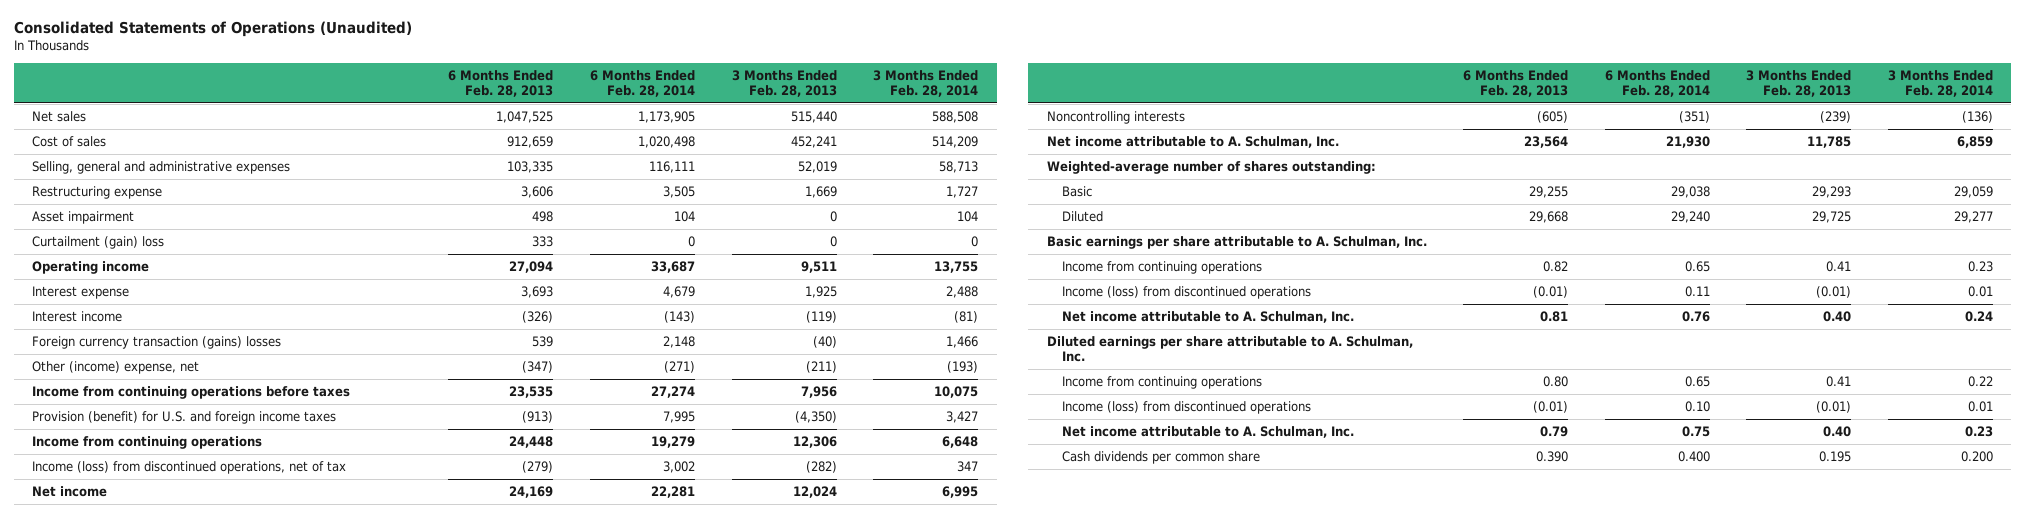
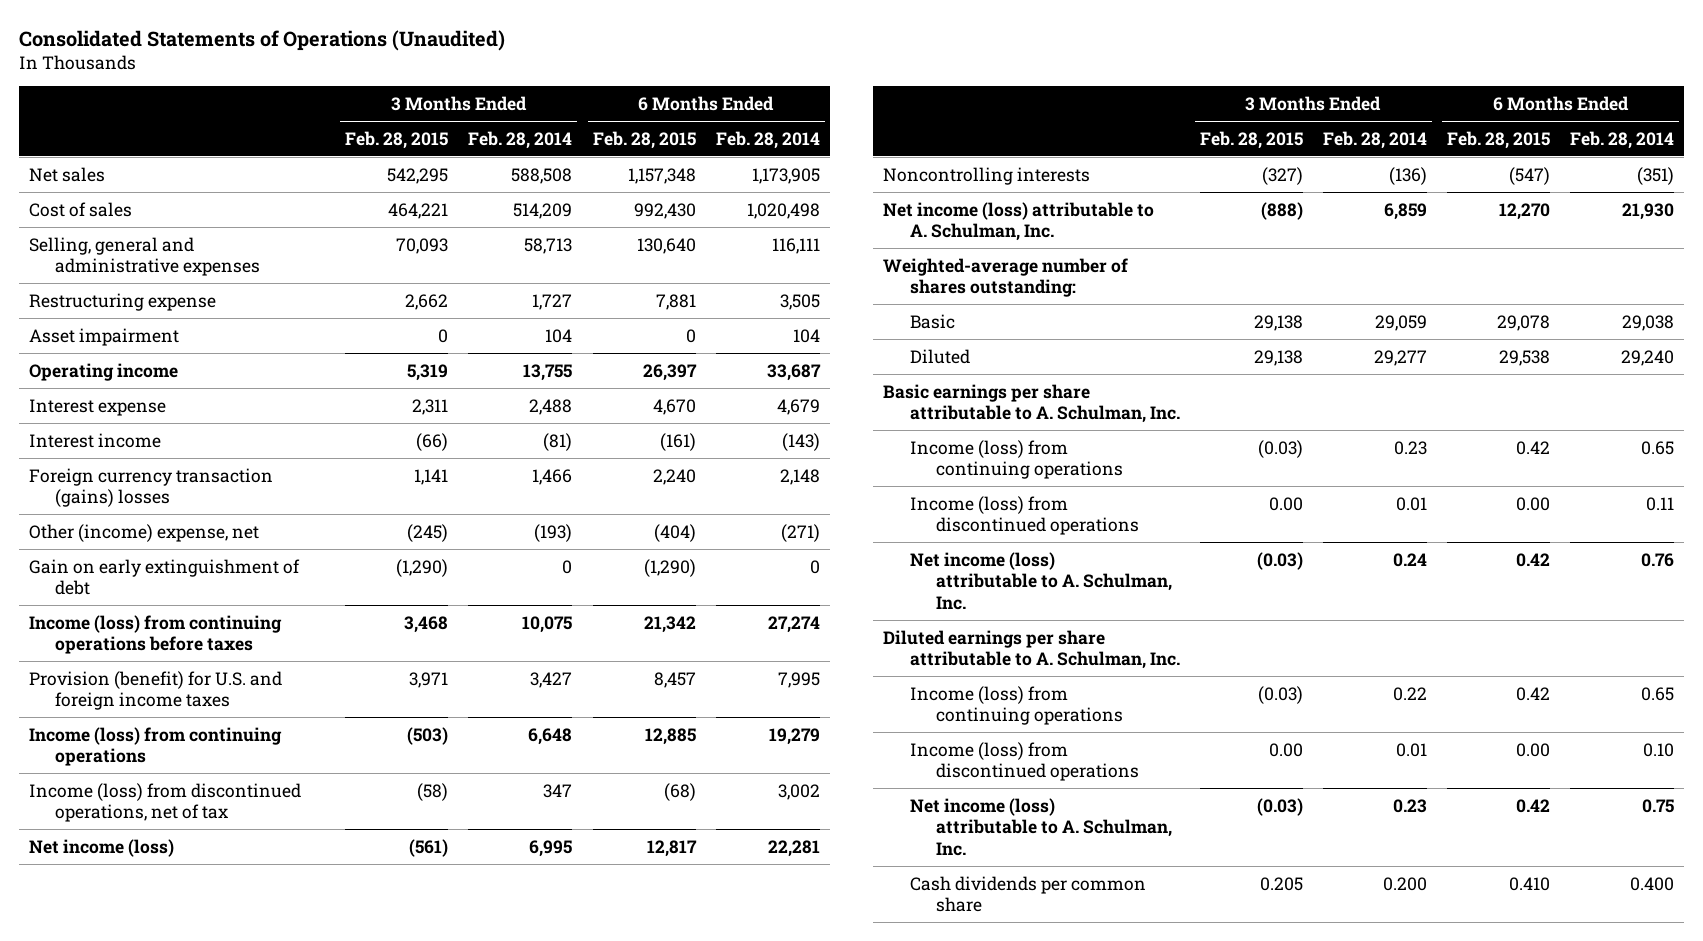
[448,70,554,98] 6 Months Ended Feb. 28, 2013 -> none
[731,70,837,98] 3 Months Ended Feb. 28, 2013 -> none
none -> [345,130,449,149] Feb. 28, 2015
none -> [592,130,696,149] Feb. 28, 2015
[31,236,164,250] Curtailment (gain) loss -> none
none -> [28,558,300,596] Gain on early extinguishment of debt
[31,386,350,400] Income from continuing operations before taxes -> [28,614,282,655] Income (loss) from continuing operations before taxes
[31,436,262,450] Income from continuing operations -> [28,726,282,767] Income (loss) from continuing operations
[31,486,107,498] Net income -> [28,838,174,857] Net income (loss)
[1046,136,1339,149] Net income attributable to A. Schulman, Inc. -> [883,201,1155,242] Net income (loss) attributable to A. Schulman, Inc.
[1062,261,1263,275] Income from continuing operations -> [909,439,1124,480] Income (loss) from continuing operations
[1062,311,1355,324] Net income attributable to A. Schulman, Inc. -> [909,551,1173,611] Net income (loss) attributable to A. Schulman, Inc.
[1062,376,1263,390] Income from continuing operations -> [909,685,1124,726] Income (loss) from continuing operations
[1062,426,1355,439] Net income attributable to A. Schulman, Inc. -> [909,797,1173,857] Net income (loss) attributable to A. Schulman, Inc.

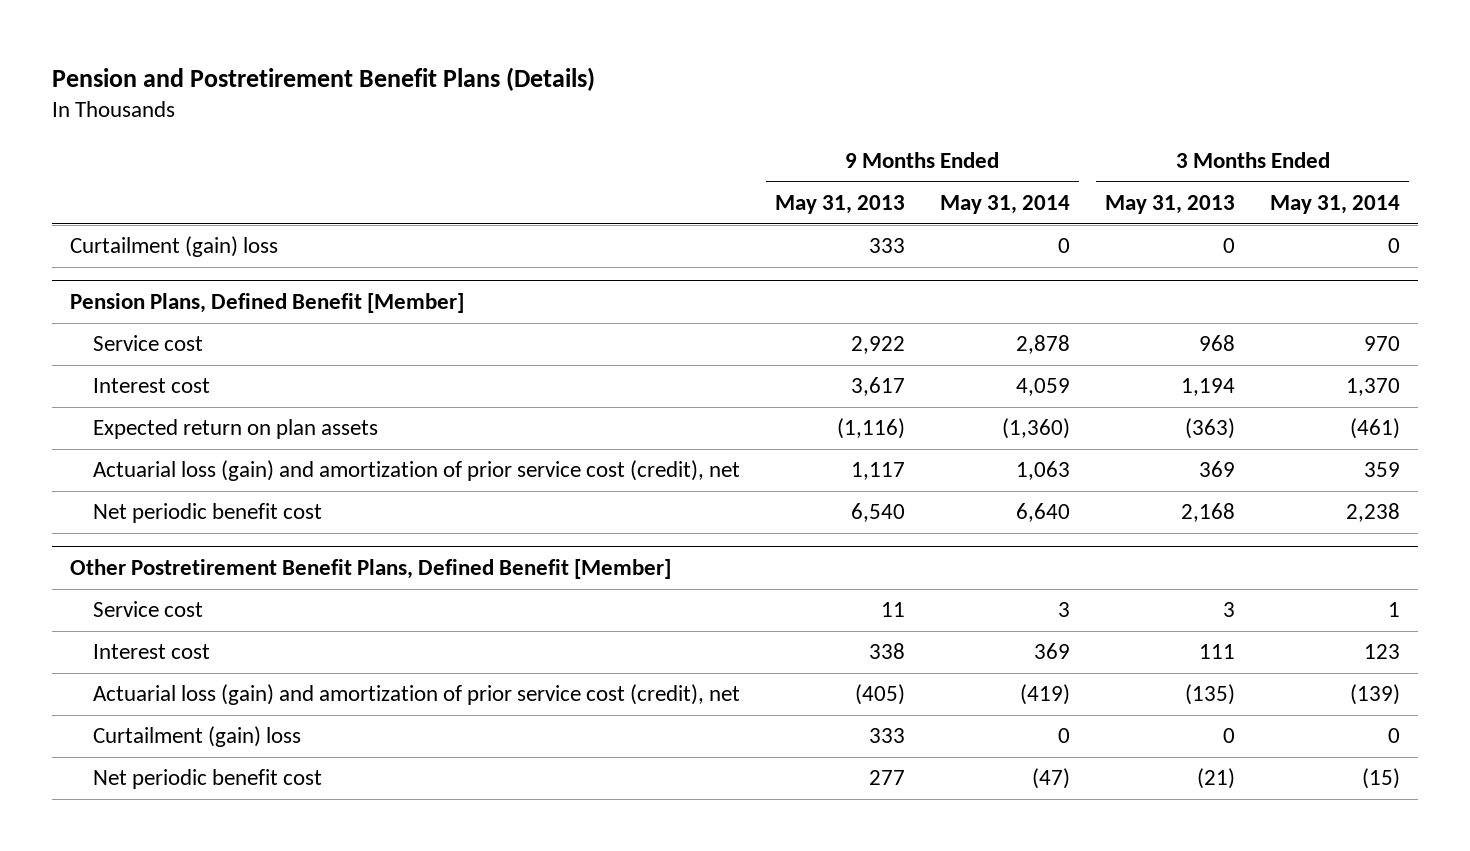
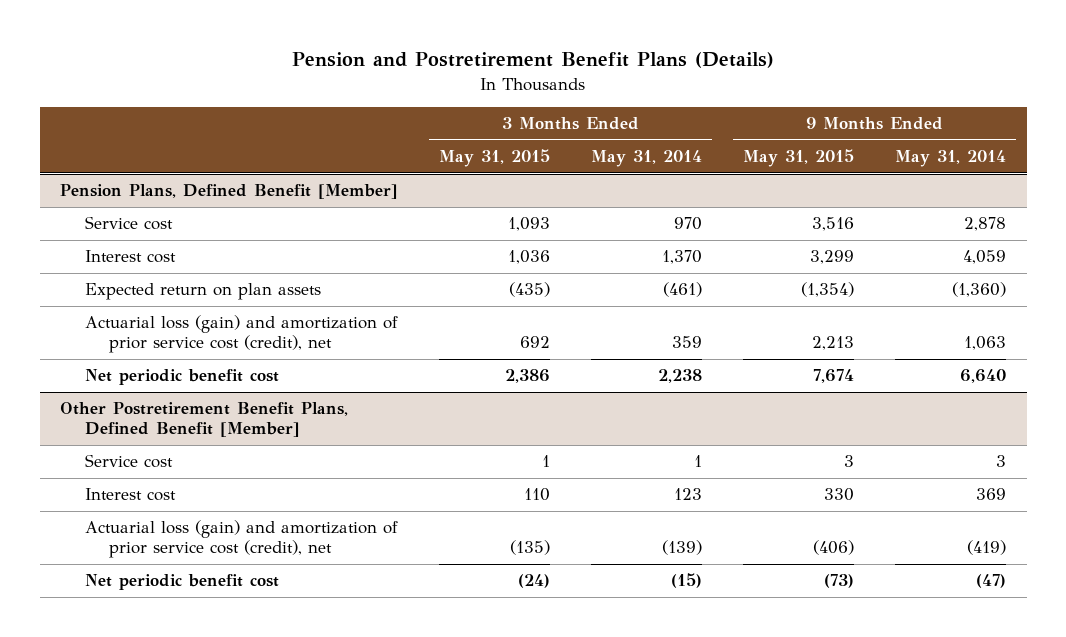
[774,195,905,215] May 31, 2013 -> none
[1105,195,1236,215] May 31, 2013 -> none
none -> [439,149,551,168] May 31, 2015
none -> [743,149,855,168] May 31, 2015
[69,236,278,258] Curtailment (gain) loss -> none
[92,726,301,748] Curtailment (gain) loss -> none

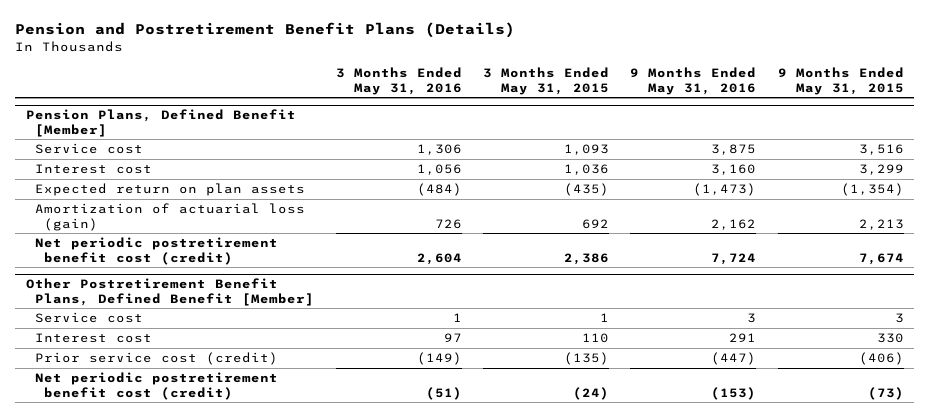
[591,150,703,168] May 31, 2014 -> none
[895,150,1007,168] May 31, 2014 -> none
none -> [335,66,462,95] 3 Months Ended May 31, 2016
none -> [630,66,757,95] 9 Months Ended May 31, 2016
[84,315,398,354] Actuarial loss (gain) and amortization of prior service cost (credit), net -> [35,203,306,231] Amortization of actuarial loss (gain)
[84,369,279,386] Net periodic benefit cost -> [35,237,279,265] Net periodic postretirement benefit cost (credit)
[84,520,398,559] Actuarial loss (gain) and amortization of prior service cost (credit), net -> [35,352,279,366] Prior service cost (credit)
[84,574,279,591] Net periodic benefit cost -> [35,372,279,400] Net periodic postretirement benefit cost (credit)

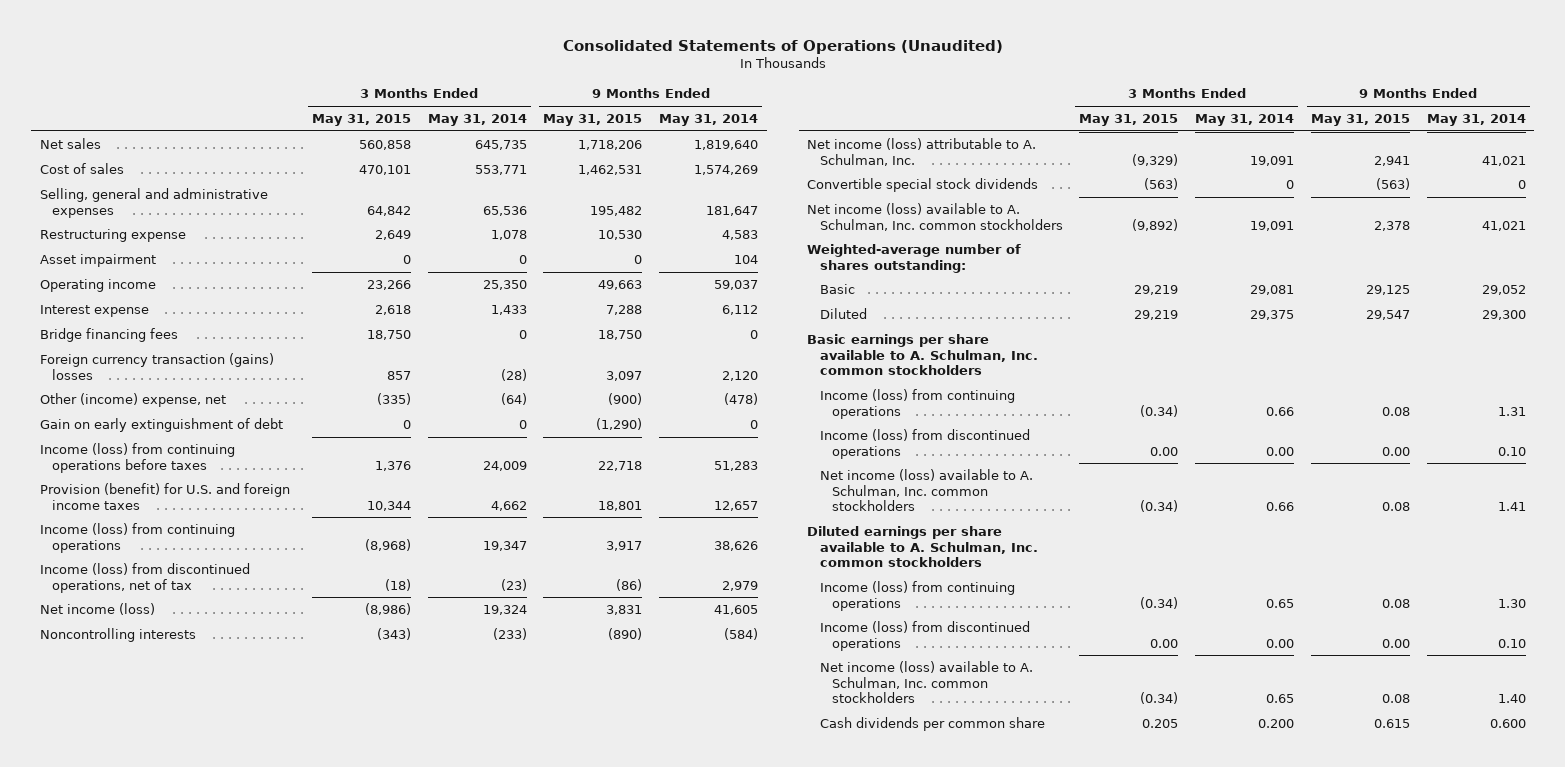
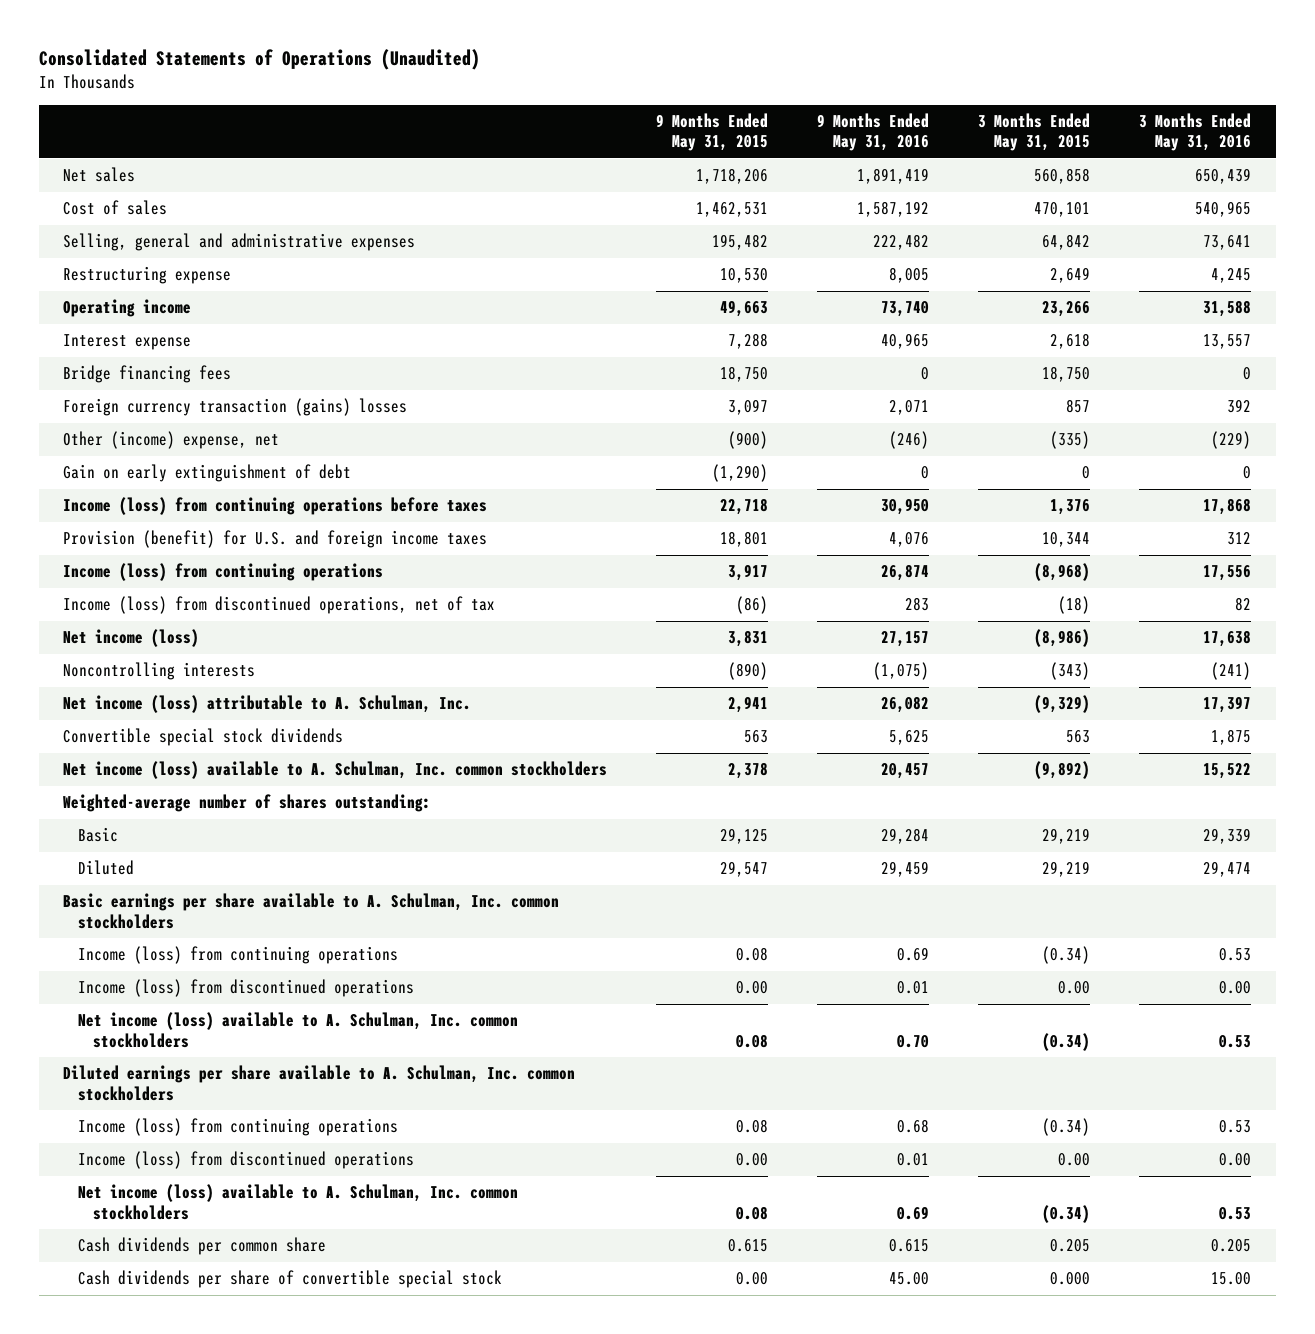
[427,114,527,127] May 31, 2014 -> none
[659,114,759,127] May 31, 2014 -> none
none -> [817,112,930,152] 9 Months Ended May 31, 2016
none -> [1139,112,1252,152] 3 Months Ended May 31, 2016
[39,254,156,268] Asset impairment -> none
[1144,178,1179,191] (563) -> [1066,730,1091,744] 563
[1375,178,1410,191] (563) -> [744,730,769,744] 563
none -> [78,1270,503,1289] Cash dividends per share of convertible special stock

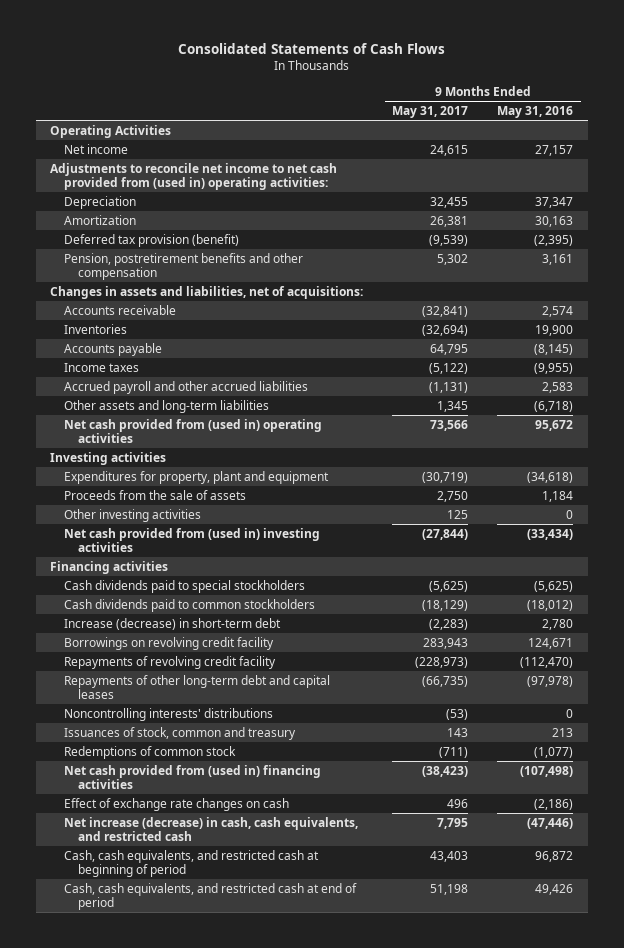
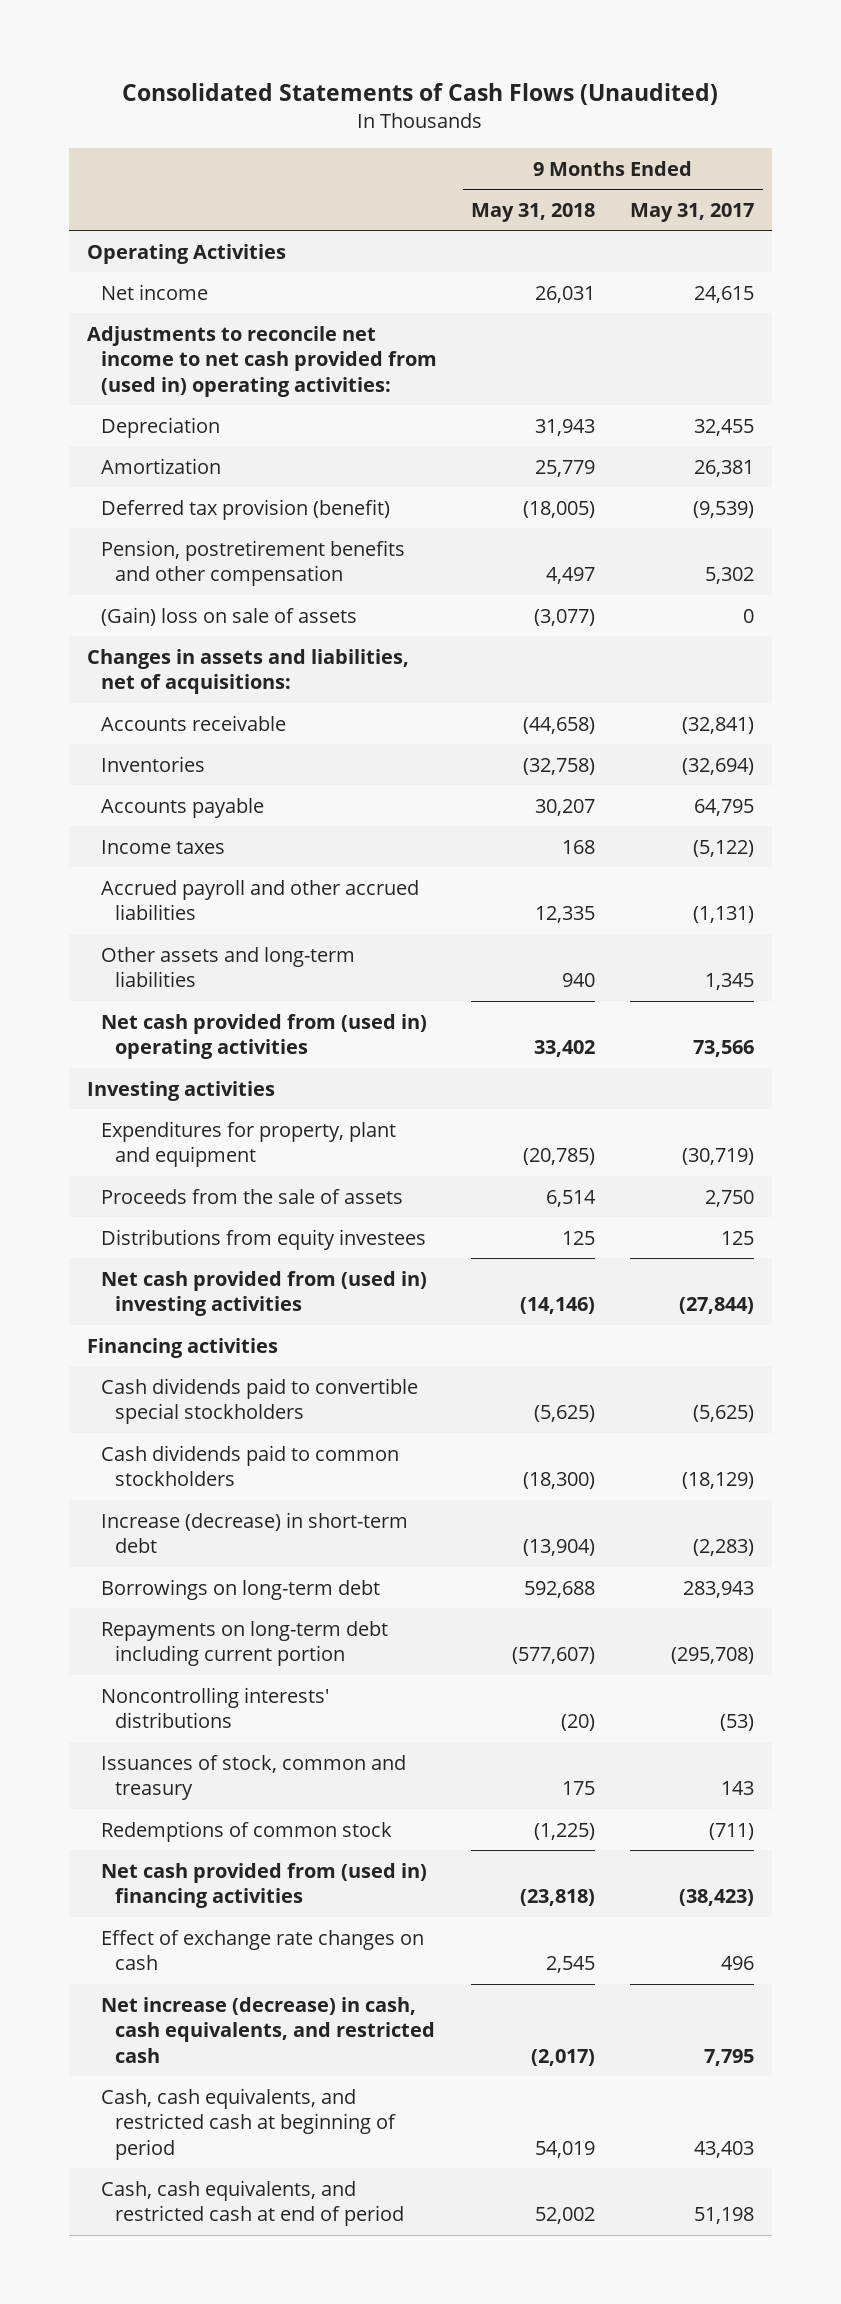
[177,43,445,55] Consolidated Statements of Cash Flows -> [122,82,719,105] Consolidated Statements of Cash Flows (Unaudited)
[497,106,574,119] May 31, 2016 -> none
none -> [471,202,596,222] May 31, 2018
none -> [100,606,357,626] (Gain) loss on sale of assets
[64,508,202,522] Other investing activities -> [100,1228,426,1250] Distributions from equity investees
[64,579,306,593] Cash dividends paid to special stockholders -> [100,1377,418,1425] Cash dividends paid to convertible special stockholders
[64,655,277,669] Repayments of revolving credit facility -> none
[64,674,331,699] Repayments of other long-term debt and capital leases -> none
[64,636,275,650] Borrowings on revolving credit facility -> [100,1578,380,1600] Borrowings on long-term debt
none -> [100,1620,388,1667] Repayments on long-term debt including current portion

